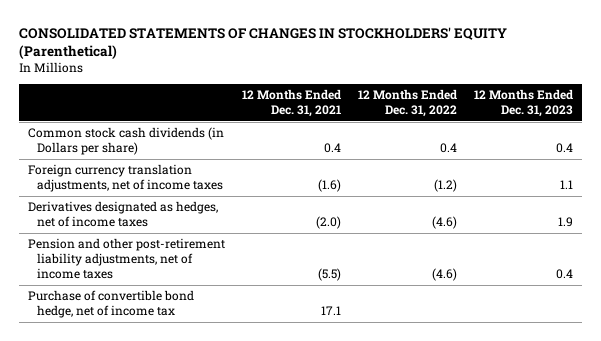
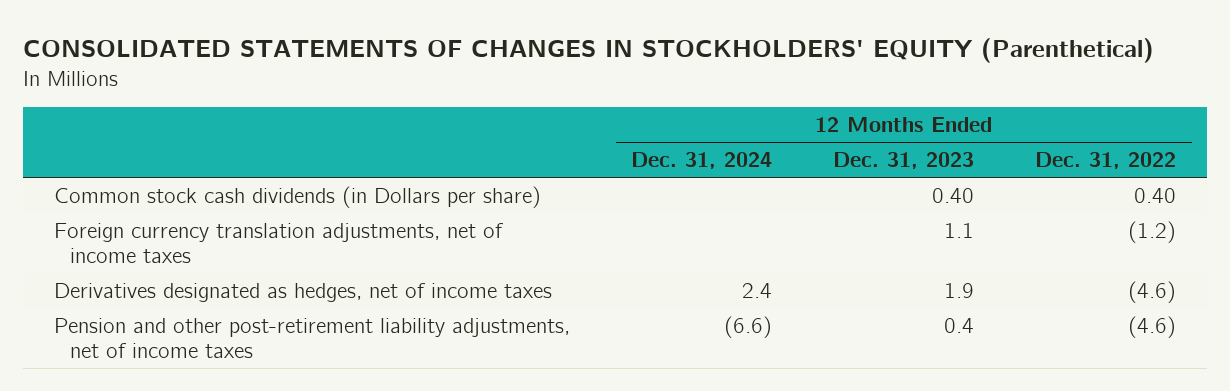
[241,88,341,117] 12 Months Ended Dec. 31, 2021 -> none
none -> [630,152,772,170] Dec. 31, 2024
[440,143,458,154] 0.4 -> [1134,187,1177,203] 0.40
[556,143,574,154] 0.4 -> [932,187,975,203] 0.40
[27,290,194,319] Purchase of convertible bond hedge, net of income tax -> none

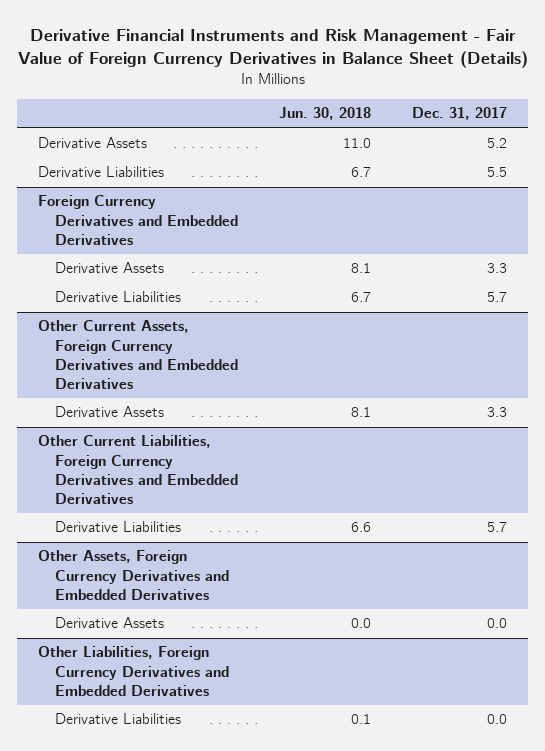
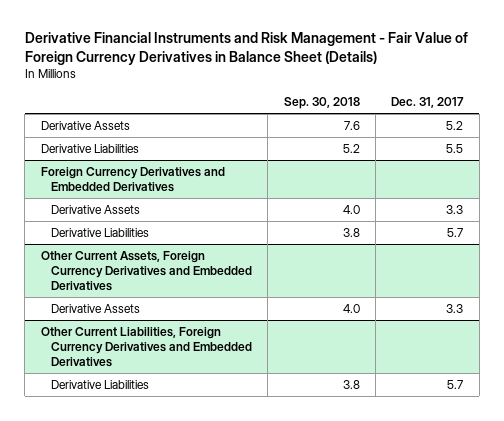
[278,107,371,121] Jun. 30, 2018 -> none
none -> [283,97,360,110] Sep. 30, 2018
[37,550,229,600] Other Assets, Foreign Currency Derivatives and Embedded Derivatives -> none
[54,617,164,629] Derivative Assets -> none
[37,646,229,696] Other Liabilities, Foreign Currency Derivatives and Embedded Derivatives -> none
[54,713,181,725] Derivative Liabilities -> none

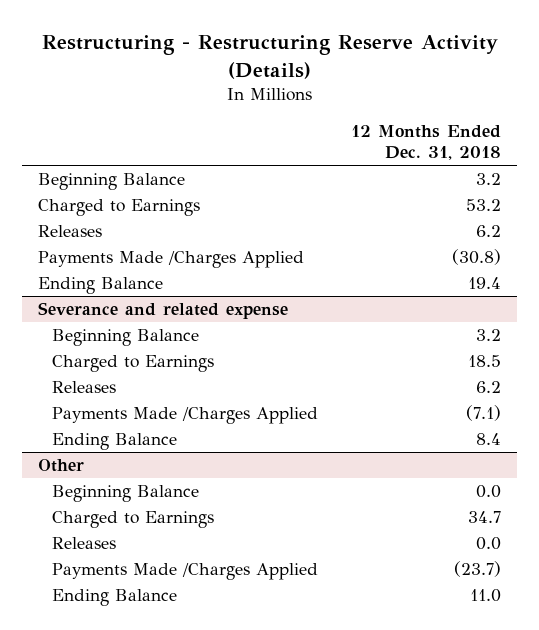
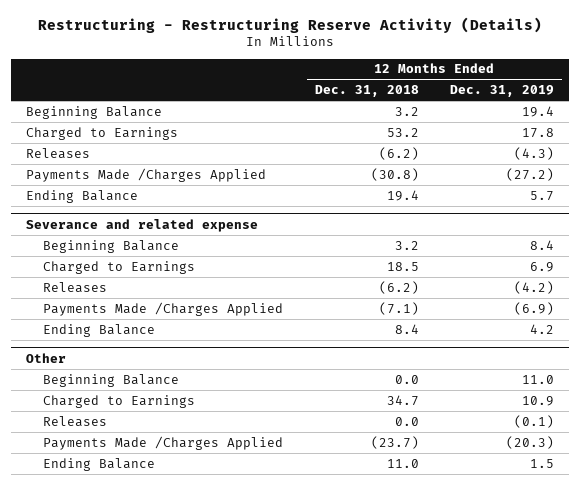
none -> [449,85,554,98] Dec. 31, 2019
[475,225,501,238] 6.2 -> [378,146,419,160] (6.2)
[475,381,501,394] 6.2 -> [378,280,419,294] (6.2)

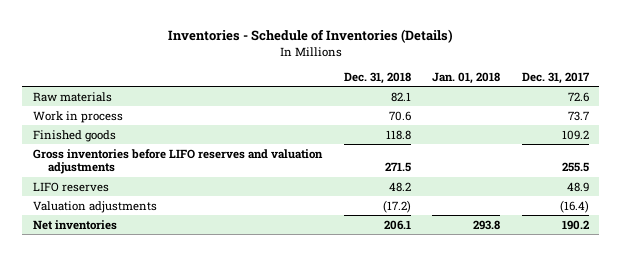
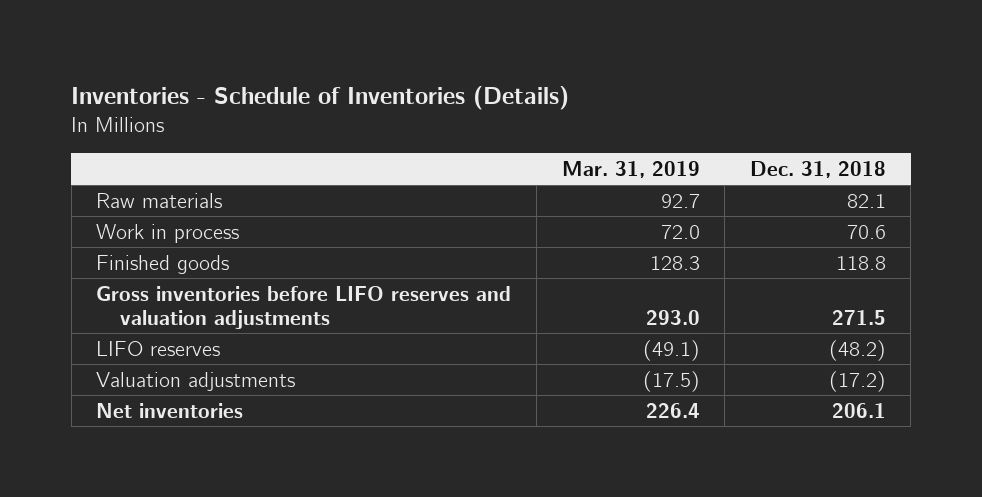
[432,71,501,84] Jan. 01, 2018 -> none
[521,71,590,84] Dec. 31, 2017 -> none
none -> [561,161,700,179] Mar. 31, 2019
[388,181,411,192] 48.2 -> [828,339,886,361] (48.2)

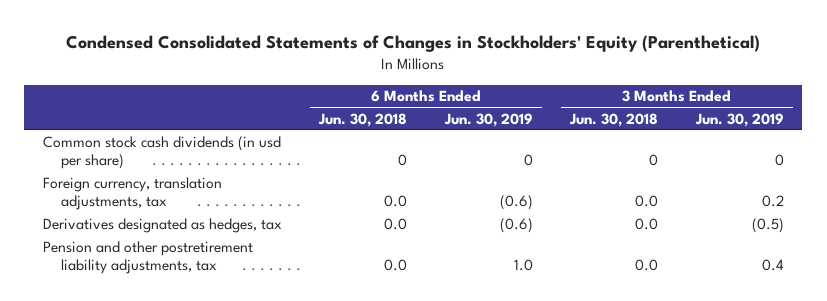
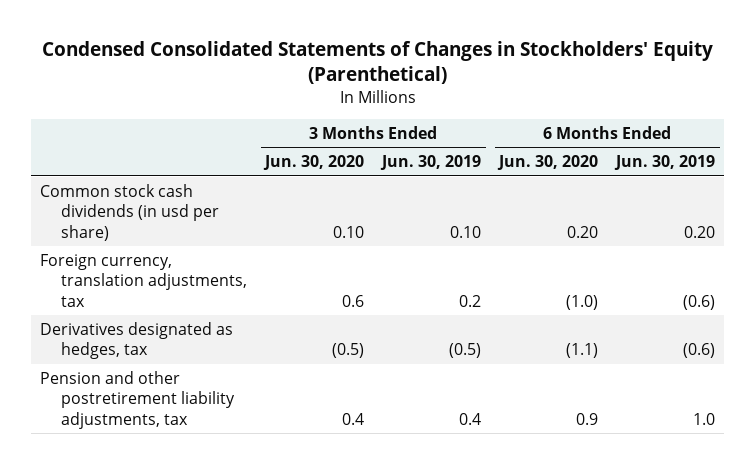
[318,112,408,127] Jun. 30, 2018 -> none
[569,112,659,127] Jun. 30, 2018 -> none
none -> [263,155,365,171] Jun. 30, 2020
none -> [497,155,599,171] Jun. 30, 2020
[523,154,533,167] 0 -> [684,225,716,238] 0.20
[774,154,784,167] 0 -> [450,225,482,238] 0.10

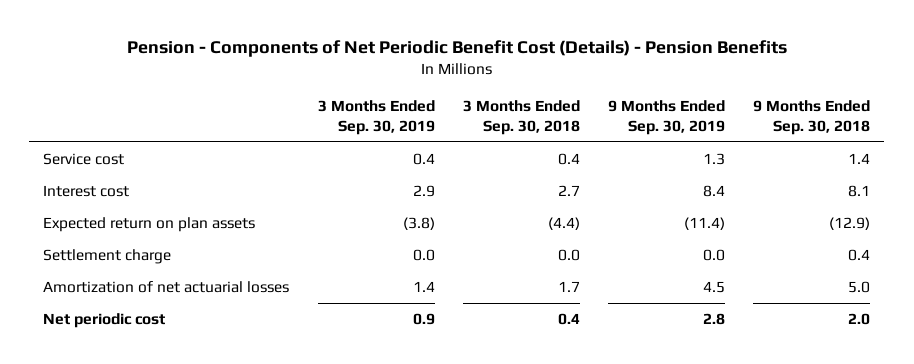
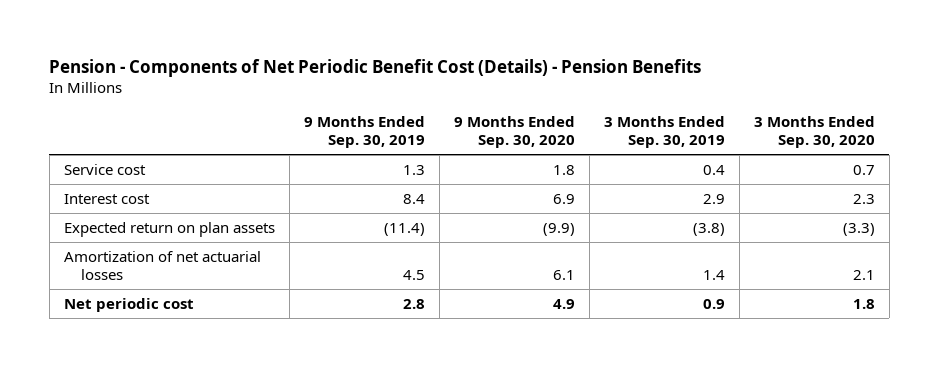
[462,99,580,135] 3 Months Ended Sep. 30, 2018 -> none
[753,99,871,135] 9 Months Ended Sep. 30, 2018 -> none
none -> [453,116,575,149] 9 Months Ended Sep. 30, 2020
none -> [753,116,875,149] 3 Months Ended Sep. 30, 2020
[43,249,172,265] Settlement charge -> none

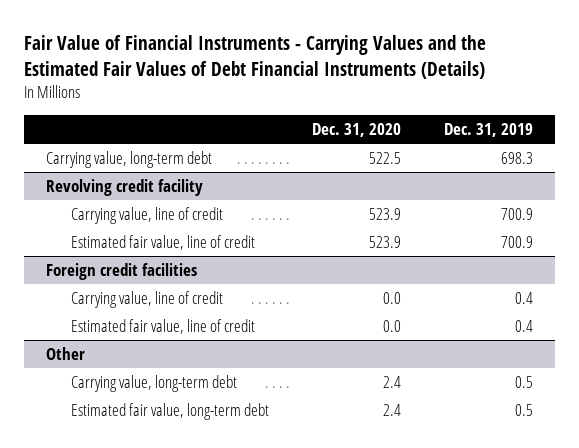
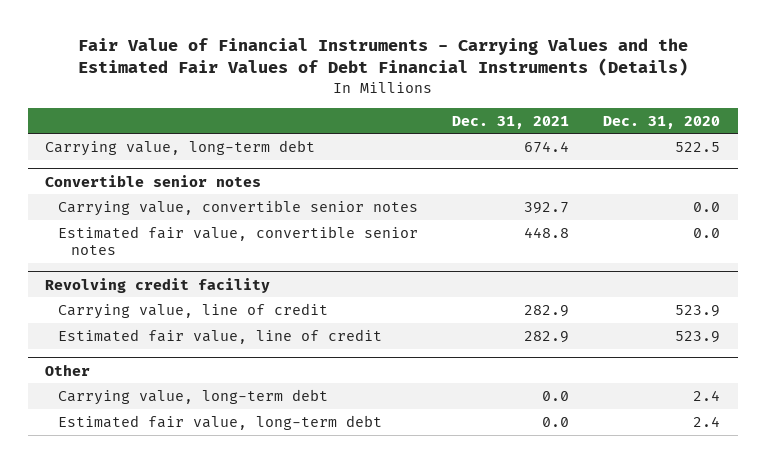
[444,123,534,138] Dec. 31, 2019 -> none
none -> [452,115,570,129] Dec. 31, 2021
none -> [45,174,262,187] Convertible senior notes
none -> [58,199,419,216] Carrying value, convertible senior notes
none -> [58,225,419,256] Estimated fair value, convertible senior notes
[45,262,197,280] Foreign credit facilities -> none
[70,290,223,308] Carrying value, line of credit -> none
[70,318,255,334] Estimated fair value, line of credit -> none

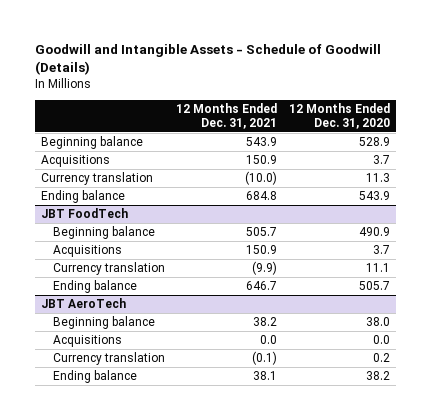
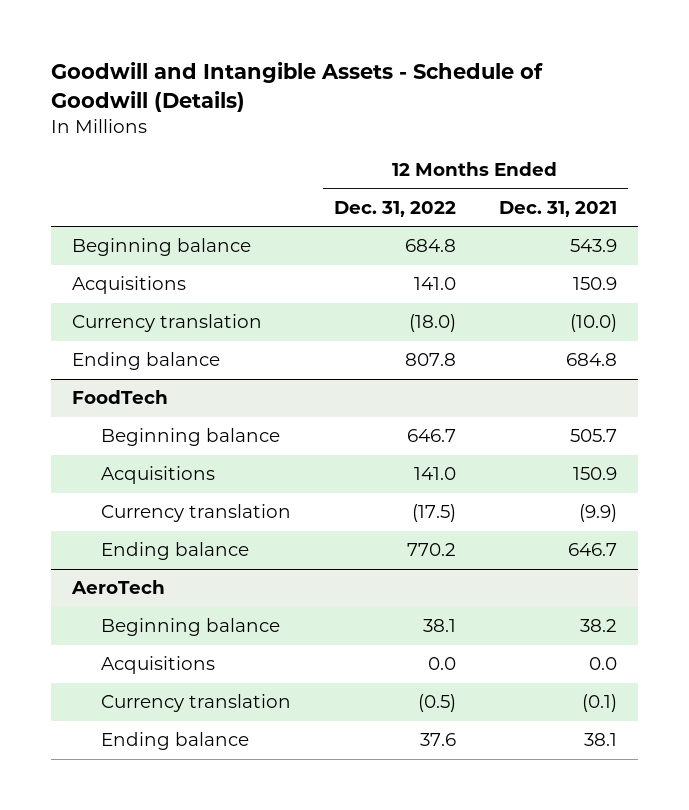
[289,102,391,130] 12 Months Ended Dec. 31, 2020 -> none
none -> [333,200,456,217] Dec. 31, 2022
[41,208,129,219] JBT FoodTech -> [72,390,169,405] FoodTech
[41,298,127,309] JBT AeroTech -> [71,580,166,595] AeroTech

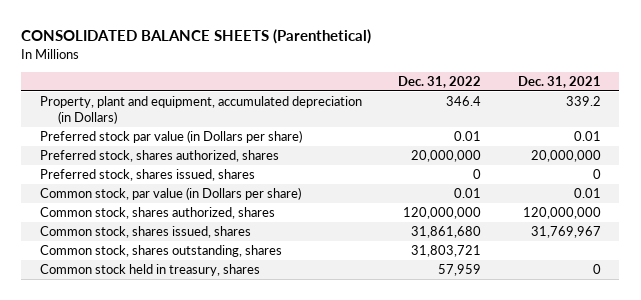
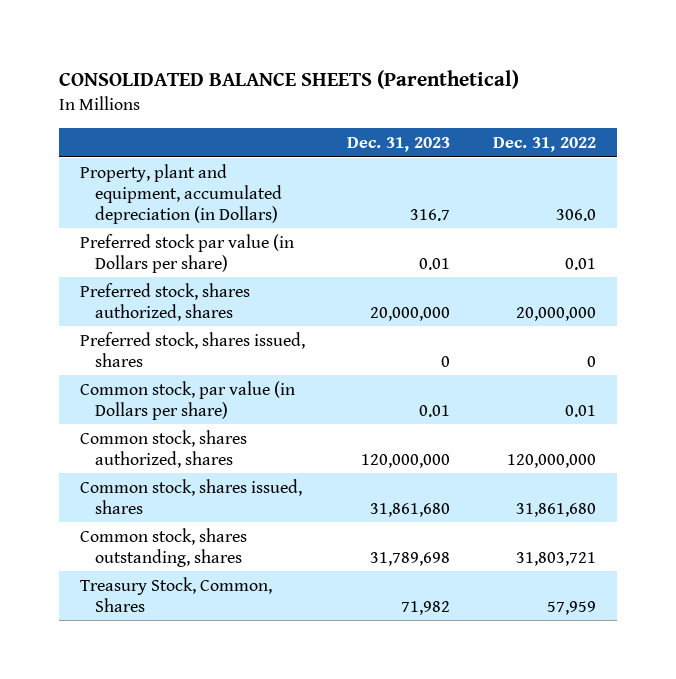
[518,75,602,88] Dec. 31, 2021 -> none
none -> [347,137,451,153] Dec. 31, 2023
[446,96,482,107] 346.4 -> [555,208,596,221] 306.0
[39,264,260,277] Common stock held in treasury, shares -> [79,576,272,612] Treasury Stock, Common, Shares

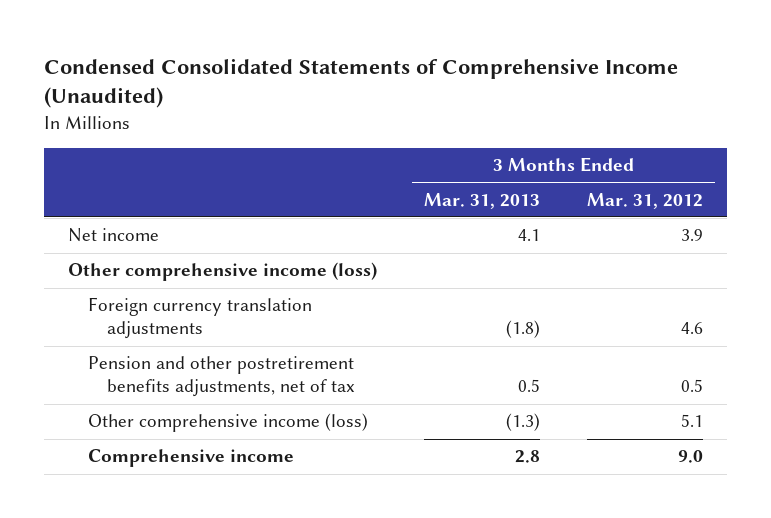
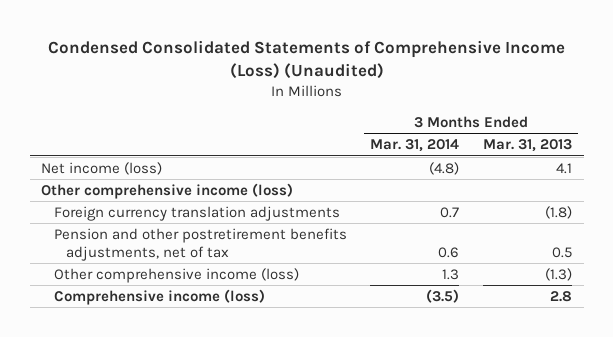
[44,57,679,109] Condensed Consolidated Statements of Comprehensive Income (Unaudited) -> [47,39,565,79] Condensed Consolidated Statements of Comprehensive Income (Loss) (Unaudited)
[587,192,704,209] Mar. 31, 2012 -> none
none -> [370,139,460,153] Mar. 31, 2014
[67,228,159,243] Net income -> [41,161,163,175] Net income (loss)
[87,449,294,468] Comprehensive income -> [53,288,265,305] Comprehensive income (loss)

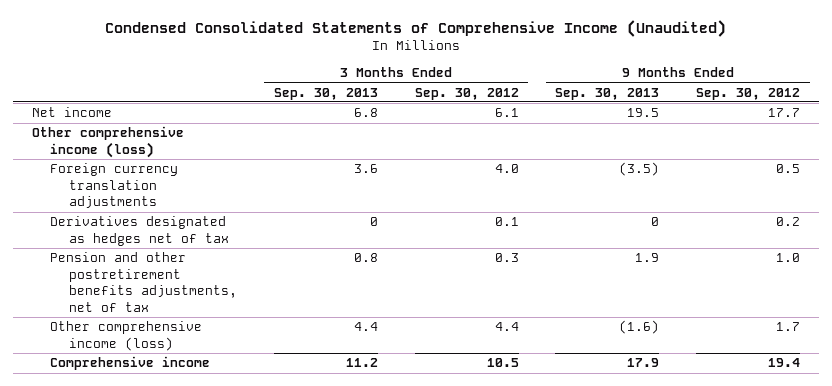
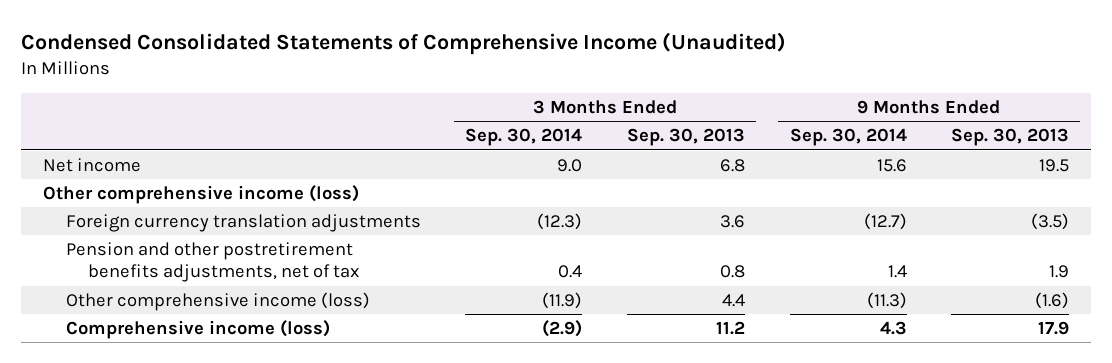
[414,87,519,100] Sep. 30, 2012 -> none
[696,87,801,100] Sep. 30, 2012 -> none
none -> [465,128,583,147] Sep. 30, 2014
none -> [789,128,907,147] Sep. 30, 2014
[50,216,229,246] Derivatives designated as hedges net of tax -> none
[50,356,211,371] Comprehensive income -> [65,320,330,340] Comprehensive income (loss)

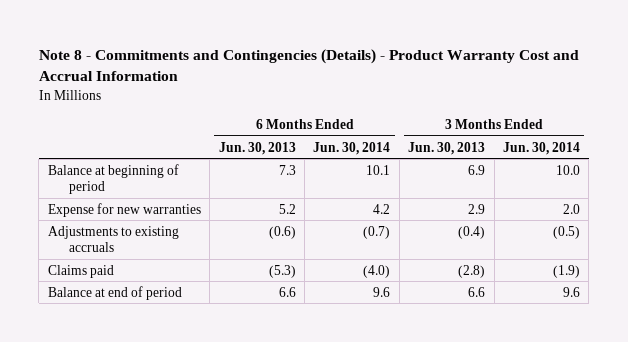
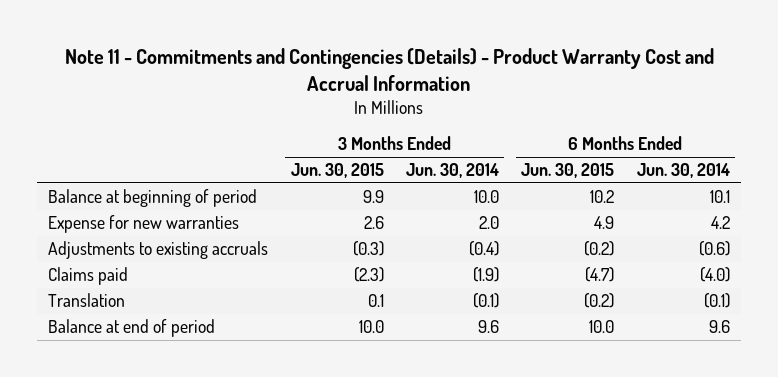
[38,49,579,82] Note 8 - Commitments and Contingencies (Details) - Product Warranty Cost and Accrual Information -> [64,47,714,91] Note 11 - Commitments and Contingencies (Details) - Product Warranty Cost and Accrual Information
[218,141,296,155] Jun. 30, 2013 -> none
[408,141,486,155] Jun. 30, 2013 -> none
none -> [290,163,384,179] Jun. 30, 2015
none -> [521,163,615,179] Jun. 30, 2015
[363,225,391,239] (0.7) -> [698,241,730,257] (0.6)
[552,225,580,239] (0.5) -> [468,241,499,257] (0.4)
none -> [48,293,126,308] Translation

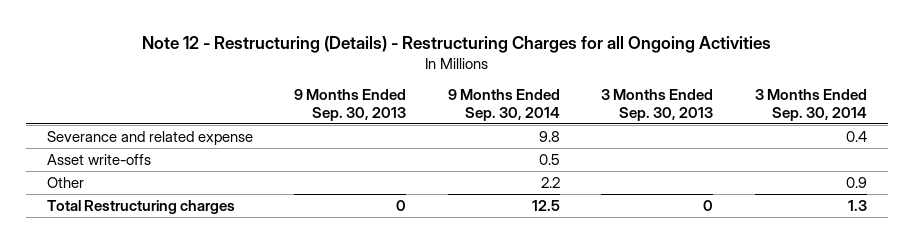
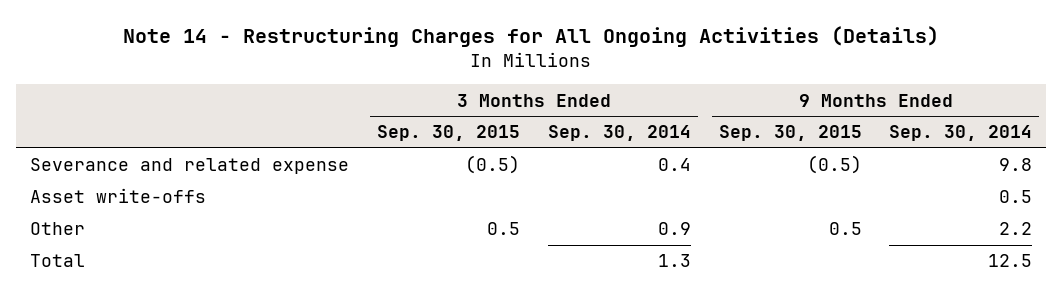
[141,35,771,53] Note 12 - Restructuring (Details) - Restructuring Charges for all Ongoing Activities -> [123,25,940,47] Note 14 - Restructuring Charges for All Ongoing Activities (Details)
[294,89,407,121] 9 Months Ended Sep. 30, 2013 -> none
[601,89,714,121] 3 Months Ended Sep. 30, 2013 -> none
none -> [376,125,520,142] Sep. 30, 2015
none -> [718,125,862,142] Sep. 30, 2015
[46,199,235,214] Total Restructuring charges -> [29,254,85,268] Total

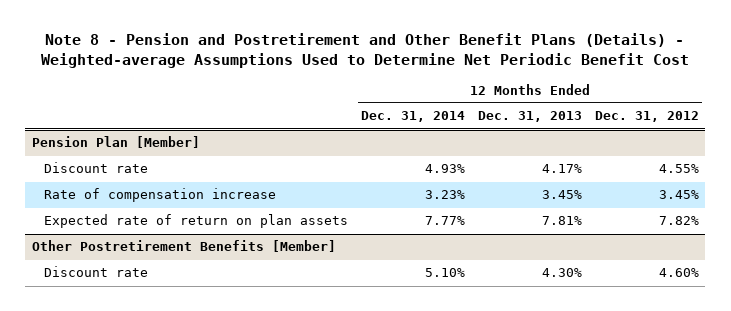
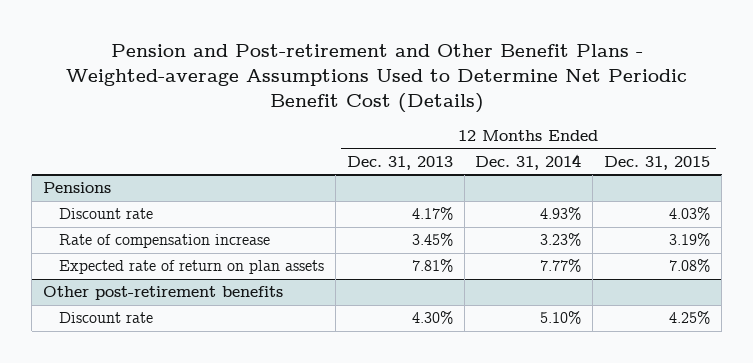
[41,33,690,68] Note 8 - Pension and Postretirement and Other Benefit Plans (Details) - Weighted-average Assumptions Used to Determine Net Periodic Benefit Cost -> [65,43,687,113] Pension and Post-retirement and Other Benefit Plans - Weighted-average Assumptions Used to Determine Net Periodic Benefit Cost (Details)
[594,111,699,123] Dec. 31, 2012 -> none
none -> [604,156,711,171] Dec. 31, 2015
[31,136,200,149] Pension Plan [Member] -> [43,182,112,194] Pensions
[31,240,336,253] Other Postretirement Benefits [Member] -> none
none -> [43,286,284,301] Other post-retirement benefits

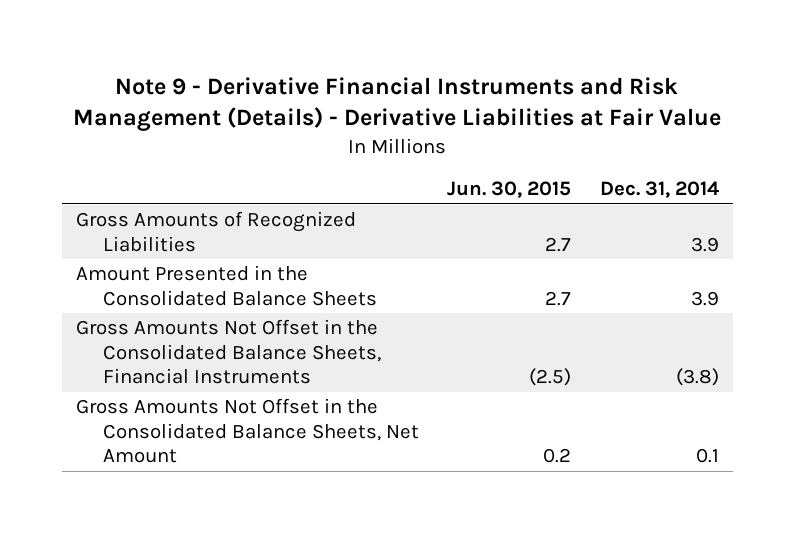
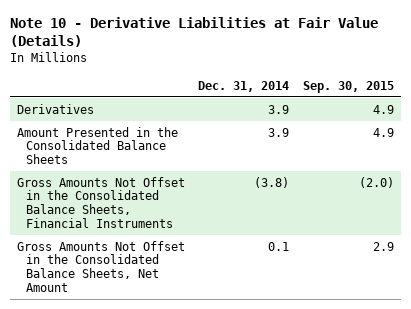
[73,76,722,132] Note 9 - Derivative Financial Instruments and Risk Management (Details) - Derivative Liabilities at Fair Value -> [9,17,378,48] Note 10 - Derivative Liabilities at Fair Value (Details)
[447,181,572,199] Jun. 30, 2015 -> none
none -> [302,80,394,93] Sep. 30, 2015
[76,211,357,252] Gross Amounts of Recognized Liabilities -> [16,103,94,114] Derivatives

